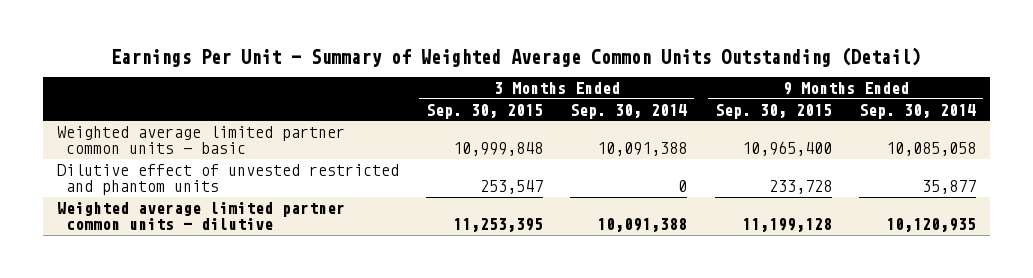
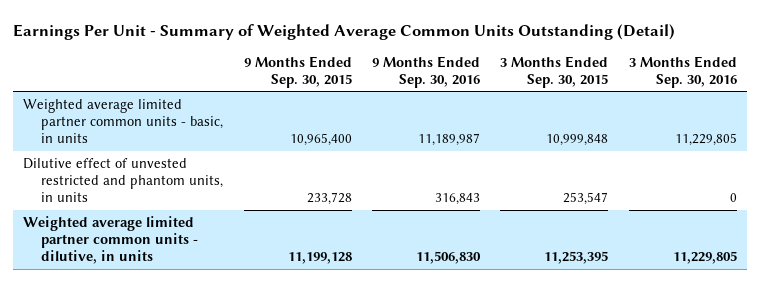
[570,103,688,119] Sep. 30, 2014 -> none
[859,103,977,119] Sep. 30, 2014 -> none
none -> [371,55,480,89] 9 Months Ended Sep. 30, 2016
none -> [628,55,737,89] 3 Months Ended Sep. 30, 2016
[56,125,345,155] Weighted average limited partner common units - basic -> [23,98,224,144] Weighted average limited partner common units - basic, in units
[56,163,399,196] Dilutive effect of unvested restricted and phantom units -> [23,157,224,203] Dilutive effect of unvested restricted and phantom units, in units
[56,201,345,231] Weighted average limited partner common units - dilutive -> [23,215,199,265] Weighted average limited partner common units - dilutive, in units

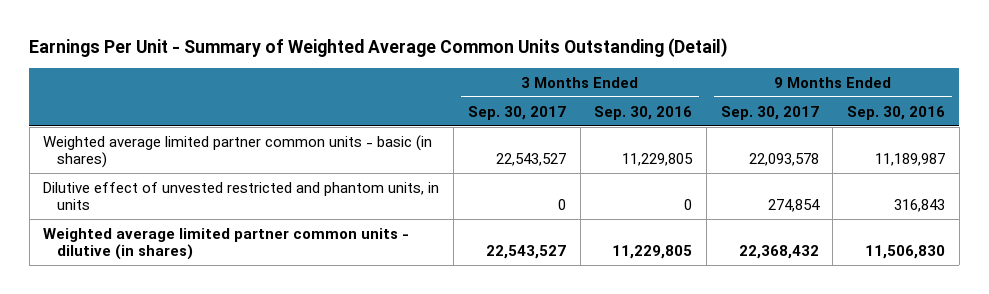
[243,55,352,89] 9 Months Ended Sep. 30, 2015 -> none
[500,55,609,89] 3 Months Ended Sep. 30, 2015 -> none
none -> [467,105,566,120] Sep. 30, 2017
none -> [720,105,819,120] Sep. 30, 2017
[23,98,224,144] Weighted average limited partner common units - basic, in units -> [43,134,433,169] Weighted average limited partner common units - basic (in shares)
[23,215,199,265] Weighted average limited partner common units - dilutive, in units -> [43,227,410,261] Weighted average limited partner common units - dilutive (in shares)

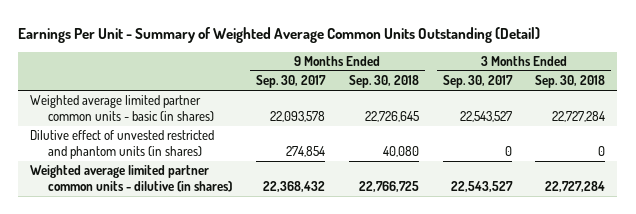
[594,105,693,120] Sep. 30, 2016 -> none
[847,105,946,120] Sep. 30, 2016 -> none
none -> [348,75,419,89] Sep. 30, 2018
none -> [535,75,606,89] Sep. 30, 2018
[43,181,440,211] Dilutive effect of unvested restricted and phantom units, in units -> [30,130,215,160] Dilutive effect of unvested restricted and phantom units (in shares)

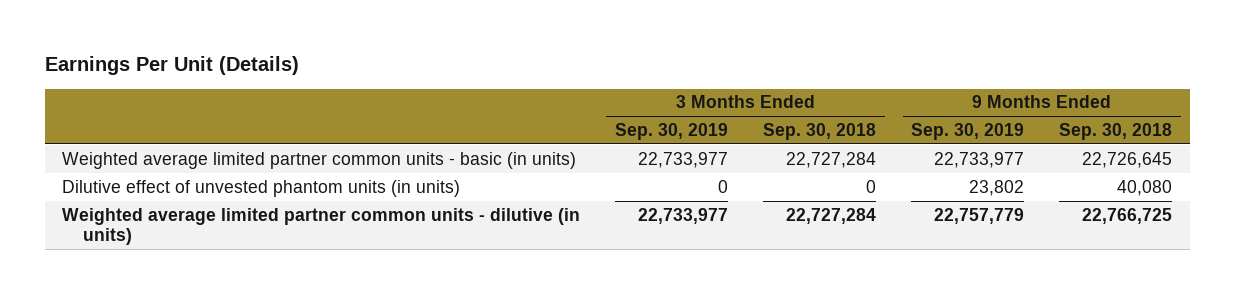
[18,26,541,43] Earnings Per Unit - Summary of Weighted Average Common Units Outstanding (Detail) -> [44,56,299,76] Earnings Per Unit (Details)
[255,75,326,89] Sep. 30, 2017 -> none
[442,75,513,89] Sep. 30, 2017 -> none
none -> [615,122,729,140] Sep. 30, 2019
none -> [911,122,1025,140] Sep. 30, 2019
[30,95,215,122] Weighted average limited partner common units - basic (in shares) -> [62,151,577,169] Weighted average limited partner common units - basic (in units)
[30,130,215,160] Dilutive effect of unvested restricted and phantom units (in shares) -> [62,179,461,197] Dilutive effect of unvested phantom units (in units)
[30,165,233,193] Weighted average limited partner common units - dilutive (in shares) -> [62,207,581,245] Weighted average limited partner common units - dilutive (in units)

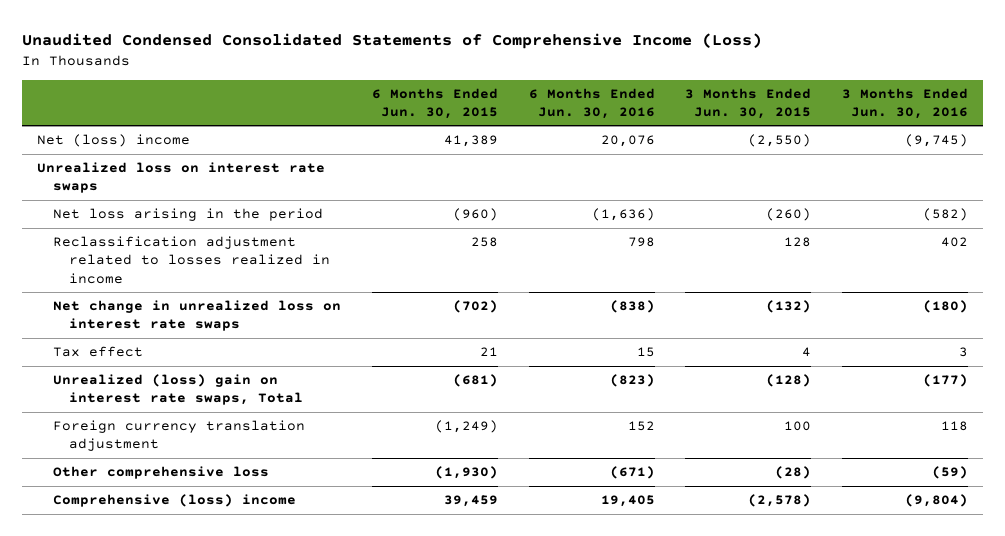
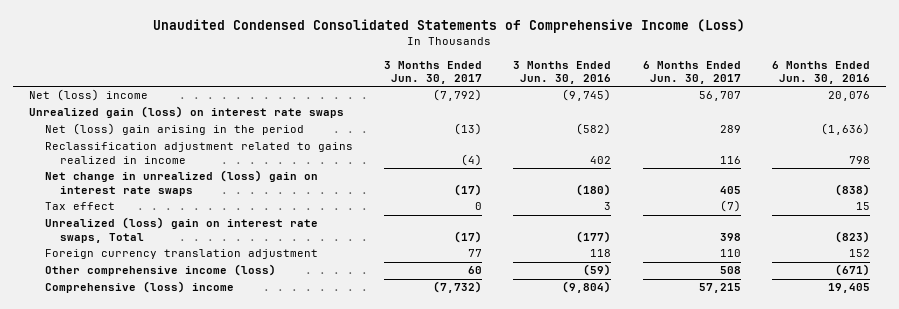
[372,87,499,119] 6 Months Ended Jun. 30, 2015 -> none
[685,87,812,119] 3 Months Ended Jun. 30, 2015 -> none
none -> [383,60,482,85] 3 Months Ended Jun. 30, 2017
none -> [642,60,741,85] 6 Months Ended Jun. 30, 2017
[37,162,326,194] Unrealized loss on interest rate swaps -> [28,106,344,119] Unrealized gain (loss) on interest rate swaps
[53,208,324,222] Net loss arising in the period -> [44,123,304,136] Net (loss) gain arising in the period
[53,236,331,284] Reclassification adjustment related to losses realized in income -> [44,142,353,164] Reclassification adjustment related to gains realized in income
[53,300,342,332] Net change in unrealized loss on interest rate swaps -> [44,170,318,196] Net change in unrealized (loss) gain on interest rate swaps
[53,466,270,480] Other comprehensive loss -> [44,264,276,277] Other comprehensive income (loss)

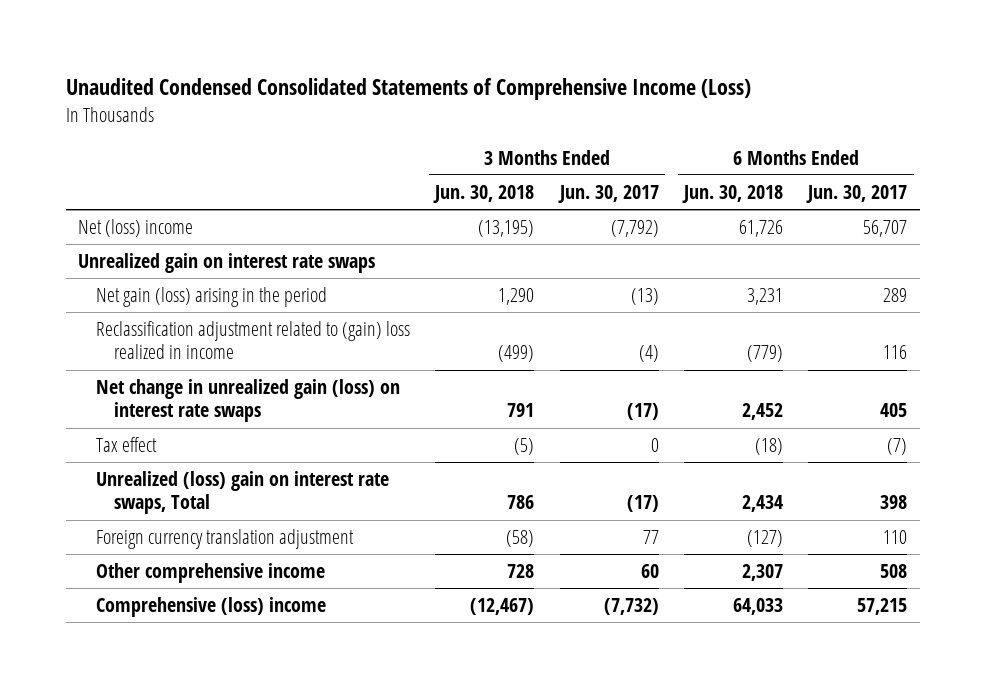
[513,60,612,85] 3 Months Ended Jun. 30, 2016 -> none
[771,60,870,85] 6 Months Ended Jun. 30, 2016 -> none
none -> [433,184,535,203] Jun. 30, 2018
none -> [682,184,784,203] Jun. 30, 2018
[28,106,344,119] Unrealized gain (loss) on interest rate swaps -> [78,252,376,273] Unrealized gain on interest rate swaps
[44,123,304,136] Net (loss) gain arising in the period -> [95,286,327,307] Net gain (loss) arising in the period
[44,142,353,164] Reclassification adjustment related to gains realized in income -> [95,320,410,360] Reclassification adjustment related to (gain) loss realized in income
[44,170,318,196] Net change in unrealized (loss) gain on interest rate swaps -> [95,378,400,423] Net change in unrealized gain (loss) on interest rate swaps
[44,264,276,277] Other comprehensive income (loss) -> [95,562,325,583] Other comprehensive income

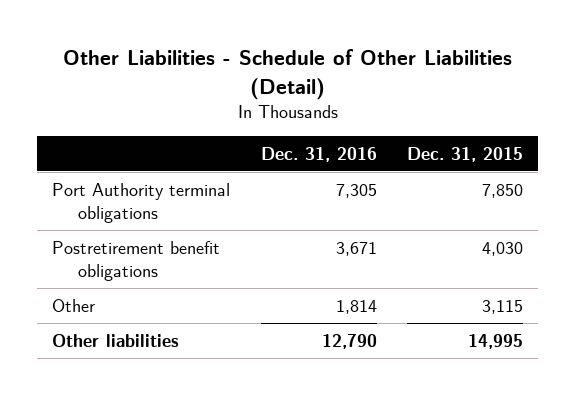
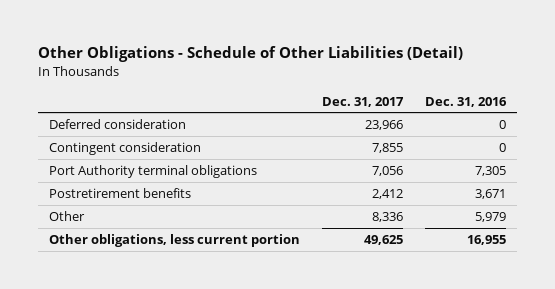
[62,49,512,100] Other Liabilities - Schedule of Other Liabilities (Detail) -> [37,46,463,63] Other Obligations - Schedule of Other Liabilities (Detail)
[406,146,523,162] Dec. 31, 2015 -> none
none -> [321,96,404,107] Dec. 31, 2017
none -> [48,119,186,130] Deferred consideration
none -> [48,142,201,156] Contingent consideration
[52,333,180,347] Other liabilities -> none
[52,240,221,281] Postretirement benefit obligations -> [48,188,191,199] Postretirement benefits
[335,299,377,314] 1,814 -> [475,212,507,223] 5,979
none -> [48,234,300,248] Other obligations, less current portion

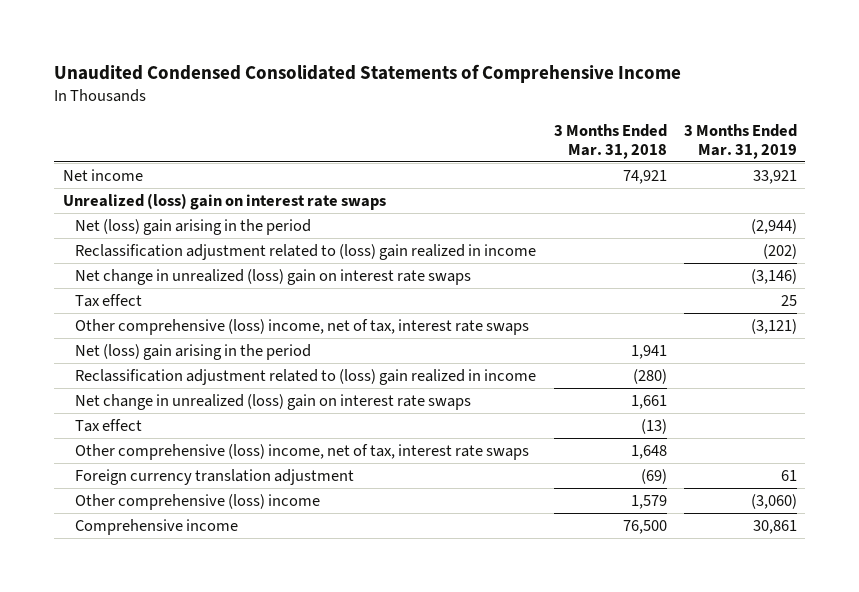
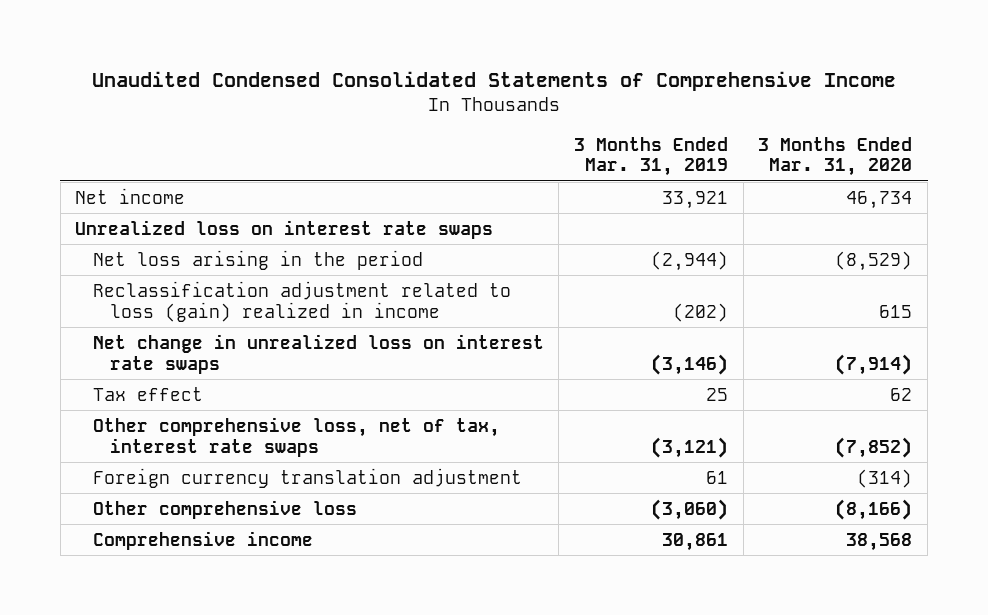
[553,123,667,159] 3 Months Ended Mar. 31, 2018 -> none
none -> [758,136,913,177] 3 Months Ended Mar. 31, 2020
[62,192,386,210] Unrealized (loss) gain on interest rate swaps -> [75,219,494,239] Unrealized loss on interest rate swaps
[75,218,312,235] Net (loss) gain arising in the period -> [92,249,423,270] Net loss arising in the period
[75,243,537,260] Reclassification adjustment related to (loss) gain realized in income -> [92,280,511,322] Reclassification adjustment related to loss (gain) realized in income
[75,268,472,285] Net change in unrealized (loss) gain on interest rate swaps -> [92,333,544,374] Net change in unrealized loss on interest rate swaps
[75,343,312,360] Net (loss) gain arising in the period -> none
[75,368,537,385] Reclassification adjustment related to (loss) gain realized in income -> none
[75,393,472,410] Net change in unrealized (loss) gain on interest rate swaps -> none
[75,418,143,432] Tax effect -> none
[75,443,530,460] Other comprehensive (loss) income, net of tax, interest rate swaps -> none
[75,318,530,335] Other comprehensive (loss) income, net of tax, interest rate swaps -> [92,416,500,457] Other comprehensive loss, net of tax, interest rate swaps
[75,493,321,510] Other comprehensive (loss) income -> [92,499,357,519] Other comprehensive loss

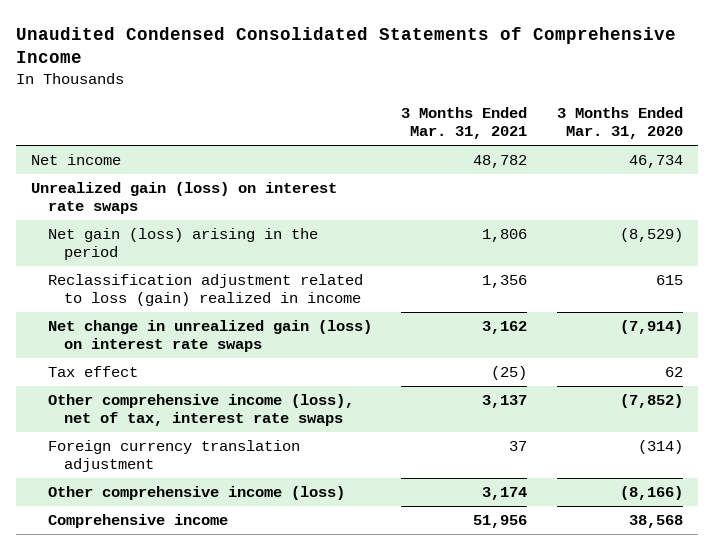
[574,136,729,177] 3 Months Ended Mar. 31, 2019 -> none
none -> [401,107,528,140] 3 Months Ended Mar. 31, 2021
[75,219,494,239] Unrealized loss on interest rate swaps -> [30,181,337,215] Unrealized gain (loss) on interest rate swaps
[92,249,423,270] Net loss arising in the period -> [47,227,318,261] Net gain (loss) arising in the period
[92,333,544,374] Net change in unrealized loss on interest rate swaps -> [47,319,372,353] Net change in unrealized gain (loss) on interest rate swaps
[92,416,500,457] Other comprehensive loss, net of tax, interest rate swaps -> [47,393,354,427] Other comprehensive income (loss), net of tax, interest rate swaps
[92,499,357,519] Other comprehensive loss -> [47,485,345,500] Other comprehensive income (loss)

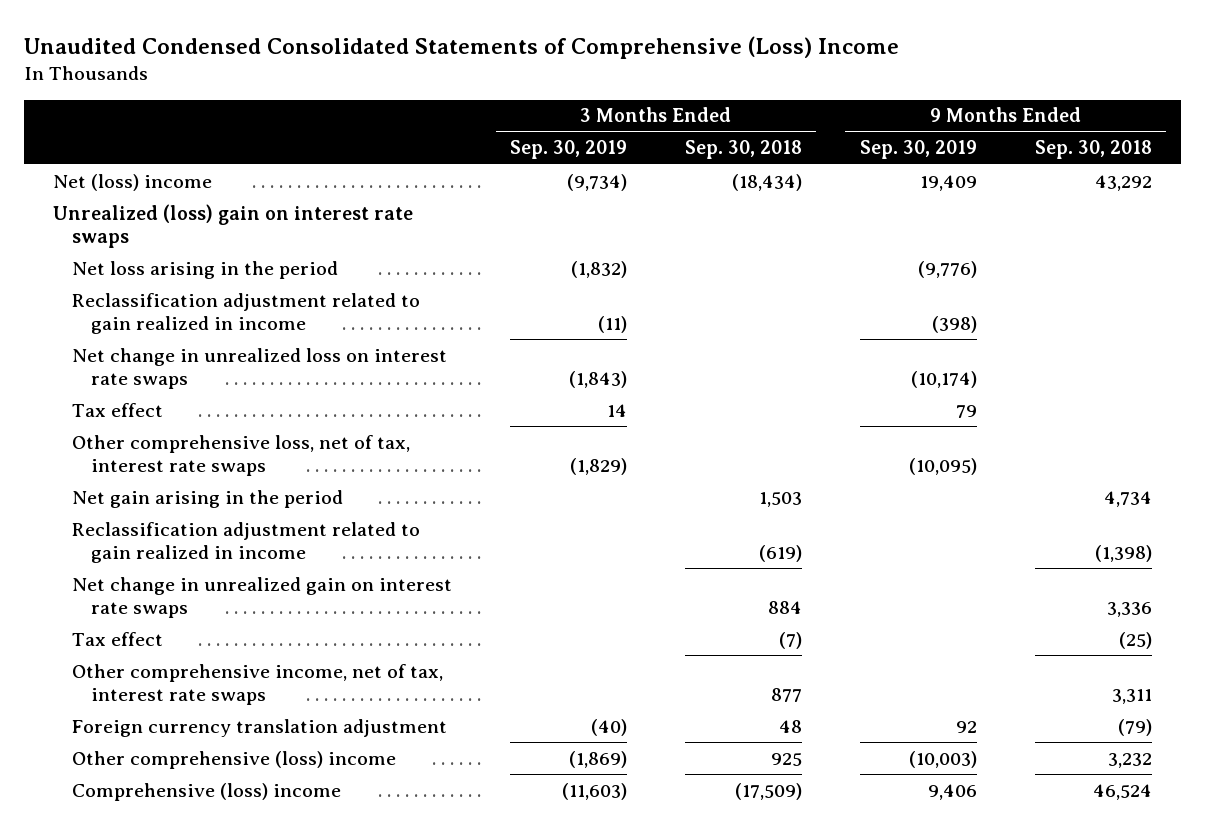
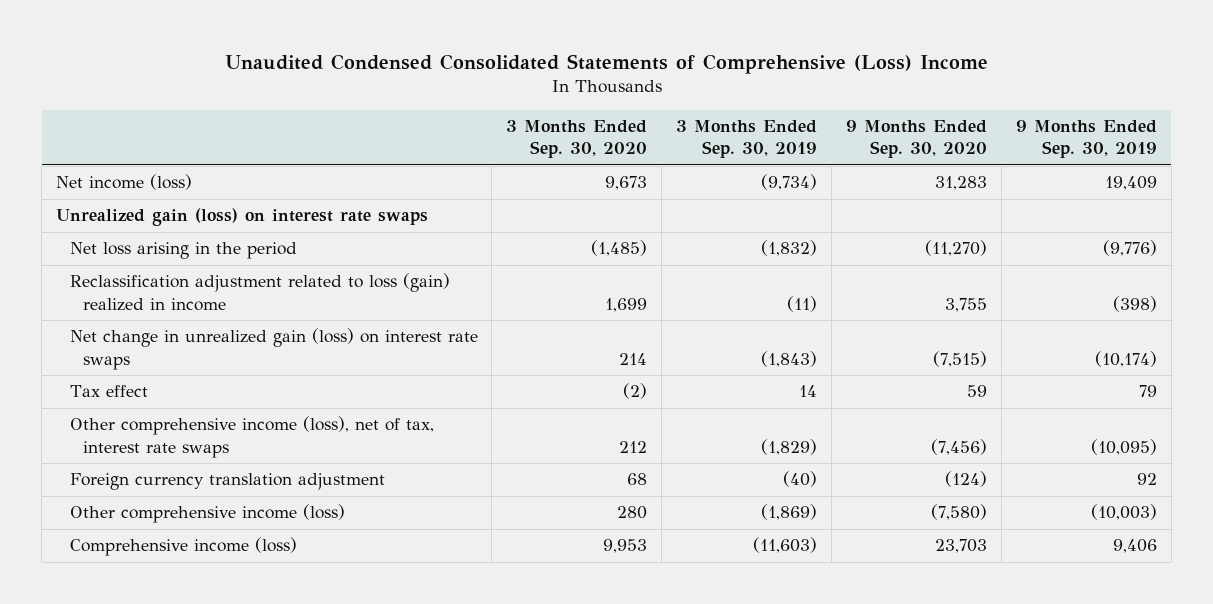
[684,140,802,160] Sep. 30, 2018 -> none
[1034,140,1152,160] Sep. 30, 2018 -> none
none -> [506,120,648,159] 3 Months Ended Sep. 30, 2020
none -> [846,120,988,159] 9 Months Ended Sep. 30, 2020
[53,173,213,191] Net (loss) income -> [56,174,193,191] Net income (loss)
[53,203,414,248] Unrealized (loss) gain on interest rate swaps -> [56,208,429,227] Unrealized gain (loss) on interest rate swaps
[72,292,421,334] Reclassification adjustment related to gain realized in income -> [69,273,450,311] Reclassification adjustment related to loss (gain) realized in income
[72,347,448,389] Net change in unrealized loss on interest rate swaps -> [69,328,478,370] Net change in unrealized gain (loss) on interest rate swaps
[72,489,344,508] Net gain arising in the period -> none
[72,521,421,563] Reclassification adjustment related to gain realized in income -> none
[72,576,453,618] Net change in unrealized gain on interest rate swaps -> none
[72,631,164,646] Tax effect -> none
[72,663,444,705] Other comprehensive income, net of tax, interest rate swaps -> none
[72,434,411,476] Other comprehensive loss, net of tax, interest rate swaps -> [69,416,434,458] Other comprehensive income (loss), net of tax, interest rate swaps
[72,750,397,769] Other comprehensive (loss) income -> [69,504,345,524] Other comprehensive income (loss)
[72,782,342,801] Comprehensive (loss) income -> [69,537,297,557] Comprehensive income (loss)

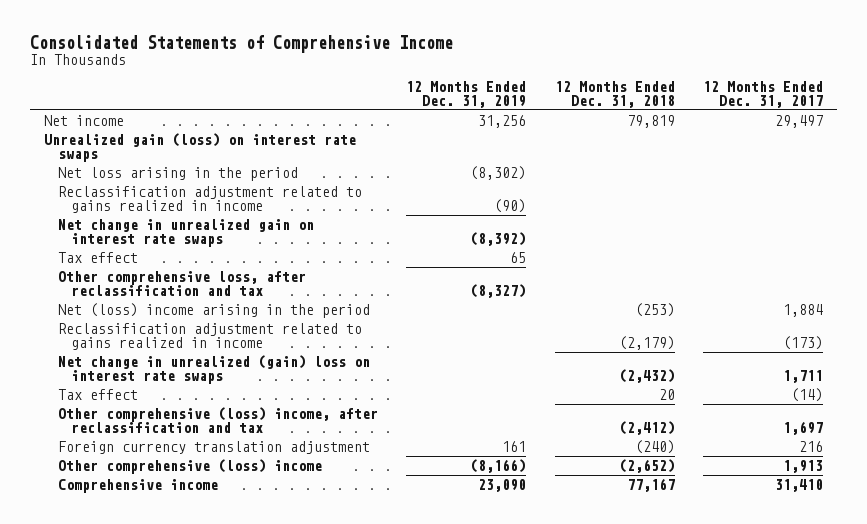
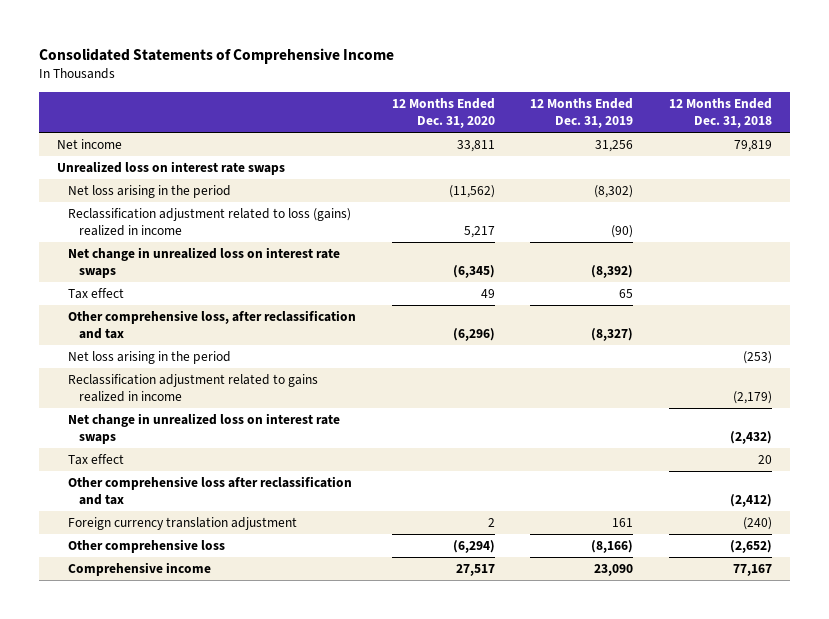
[703,80,824,109] 12 Months Ended Dec. 31, 2017 -> none
none -> [391,97,495,129] 12 Months Ended Dec. 31, 2020
[44,132,357,163] Unrealized gain (loss) on interest rate swaps -> [57,160,286,175] Unrealized loss on interest rate swaps
[57,185,362,214] Reclassification adjustment related to gains realized in income -> [68,207,352,237] Reclassification adjustment related to loss (gains) realized in income
[57,218,314,248] Net change in unrealized gain on interest rate swaps -> [68,246,341,279] Net change in unrealized loss on interest rate swaps
[57,302,370,318] Net (loss) income arising in the period -> [68,350,232,364] Net loss arising in the period
[57,354,370,385] Net change in unrealized (gain) loss on interest rate swaps -> [68,412,341,445] Net change in unrealized loss on interest rate swaps
[57,406,378,434] Other comprehensive (loss) income, after reclassification and tax -> [68,475,353,506] Other comprehensive loss after reclassification and tax
[57,458,322,474] Other comprehensive (loss) income -> [68,538,226,553] Other comprehensive loss

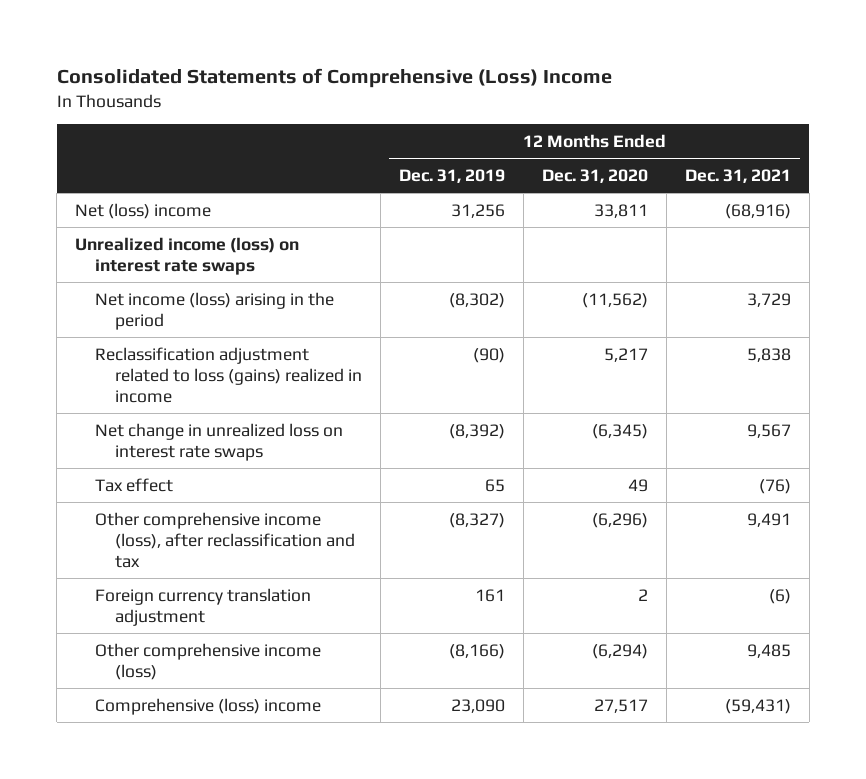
[39,48,395,65] Consolidated Statements of Comprehensive Income -> [56,68,612,89] Consolidated Statements of Comprehensive (Loss) Income
[668,97,772,129] 12 Months Ended Dec. 31, 2018 -> none
none -> [684,168,791,183] Dec. 31, 2021
[57,138,123,149] Net income -> [75,202,212,219] Net (loss) income
[57,160,286,175] Unrealized loss on interest rate swaps -> [75,236,300,275] Unrealized income (loss) on interest rate swaps
[68,184,232,198] Net loss arising in the period -> [94,291,334,330] Net income (loss) arising in the period
[68,350,232,364] Net loss arising in the period -> none
[68,373,319,403] Reclassification adjustment related to gains realized in income -> none
[68,412,341,445] Net change in unrealized loss on interest rate swaps -> none
[68,453,125,465] Tax effect -> none
[68,475,353,506] Other comprehensive loss after reclassification and tax -> none
[68,309,357,340] Other comprehensive loss, after reclassification and tax -> [94,511,355,568] Other comprehensive income (loss), after reclassification and tax
[68,538,226,553] Other comprehensive loss -> [94,642,321,680] Other comprehensive income (loss)
[68,561,212,576] Comprehensive income -> [94,697,321,715] Comprehensive (loss) income

